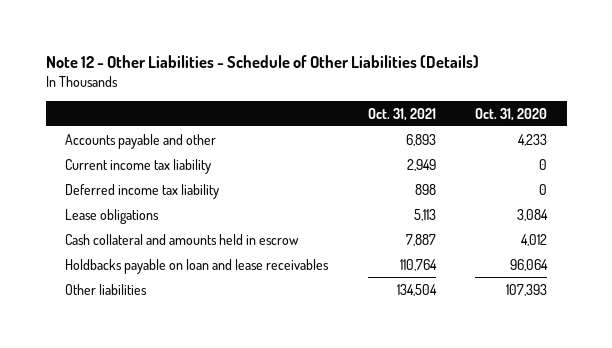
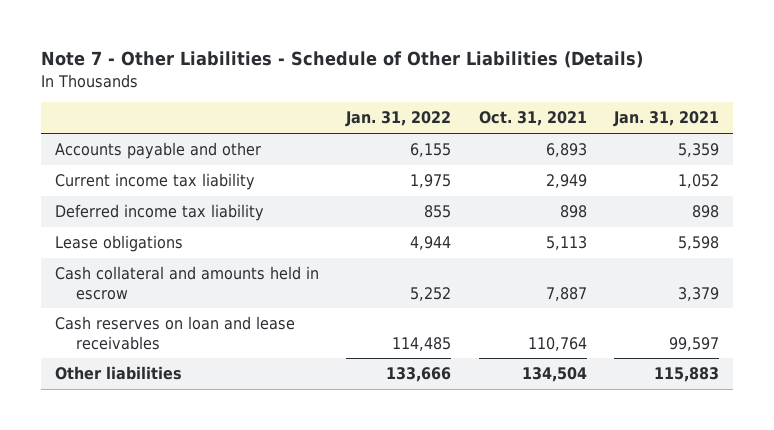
[45,54,479,68] Note 12 - Other Liabilities - Schedule of Other Liabilities (Details) -> [41,51,644,69] Note 7 - Other Liabilities - Schedule of Other Liabilities (Details)
[474,107,547,121] Oct. 31, 2020 -> none
none -> [345,111,452,128] Jan. 31, 2022
none -> [613,111,720,128] Jan. 31, 2021
[65,258,330,274] Holdbacks payable on loan and lease receivables -> [55,316,296,350] Cash reserves on loan and lease receivables

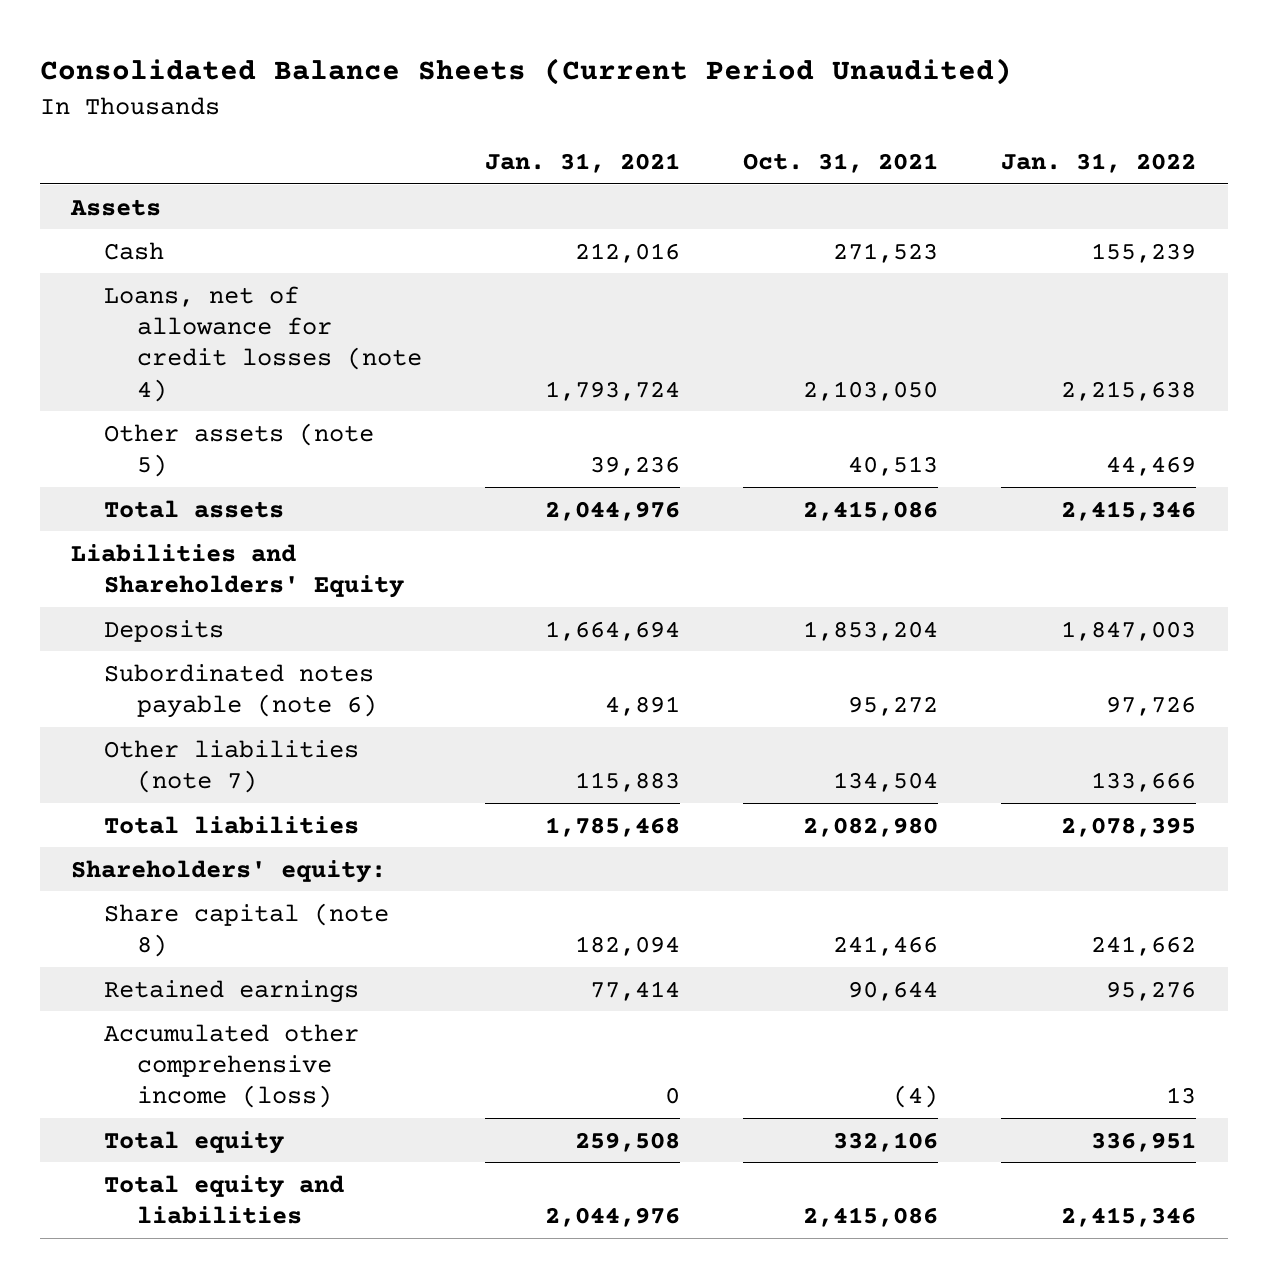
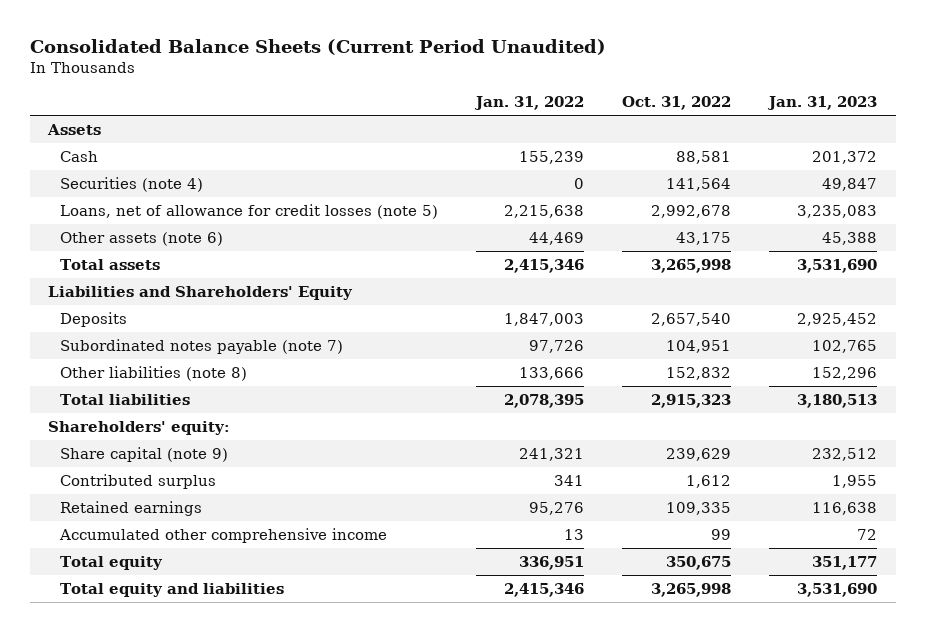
[485,152,681,173] Jan. 31, 2021 -> none
[743,152,939,173] Oct. 31, 2021 -> none
none -> [621,96,731,111] Oct. 31, 2022
none -> [766,96,877,111] Jan. 31, 2023
none -> [60,176,204,192] Securities (note 4)
[104,285,423,402] Loans, net of allowance for credit losses (note 4) -> [60,203,439,219] Loans, net of allowance for credit losses (note 5)
[104,422,375,477] Other assets (note 5) -> [60,231,224,246] Other assets (note 6)
[104,663,378,718] Subordinated notes payable (note 6) -> [60,338,344,354] Subordinated notes payable (note 7)
[104,739,360,793] Other liabilities (note 7) -> [60,365,248,381] Other liabilities (note 8)
[104,902,390,957] Share capital (note 8) -> [60,446,229,462] Share capital (note 9)
[1091,935,1197,956] 241,662 -> [519,447,585,461] 241,321
none -> [60,473,217,489] Contributed surplus
[104,1023,360,1109] Accumulated other comprehensive income (loss) -> [59,527,388,543] Accumulated other comprehensive income

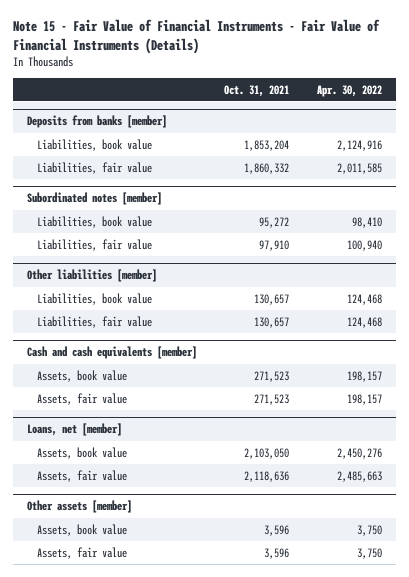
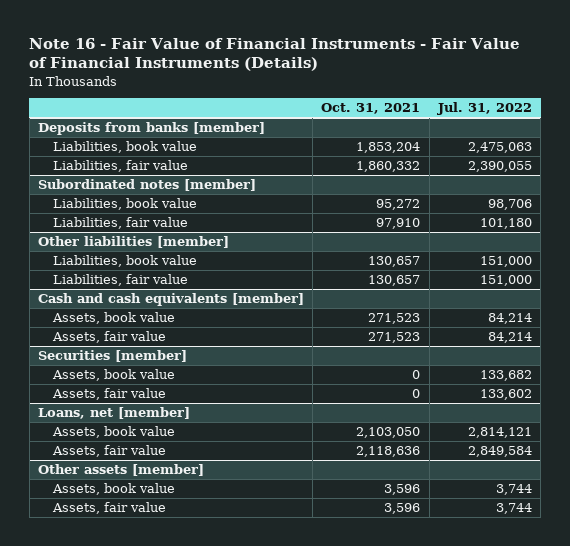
[12,19,380,54] Note 15 - Fair Value of Financial Instruments - Fair Value of Financial Instruments (Details) -> [29,37,521,72] Note 16 - Fair Value of Financial Instruments - Fair Value of Financial Instruments (Details)
[317,84,383,97] Apr. 30, 2022 -> none
none -> [437,102,533,116] Jul. 31, 2022
none -> [37,350,187,363] Securities [member]
none -> [51,369,175,382] Assets, book value
none -> [51,388,166,401] Assets, fair value

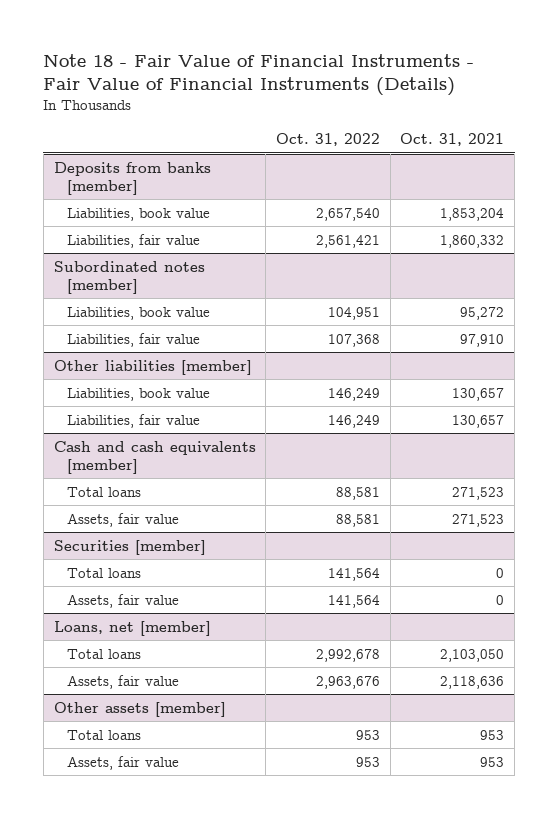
[29,37,521,72] Note 16 - Fair Value of Financial Instruments - Fair Value of Financial Instruments (Details) -> [43,53,475,97] Note 18 - Fair Value of Financial Instruments - Fair Value of Financial Instruments (Details)
[437,102,533,116] Jul. 31, 2022 -> none
none -> [275,133,380,147] Oct. 31, 2022
[51,312,175,325] Assets, book value -> [66,486,141,497] Total loans
[51,369,175,382] Assets, book value -> [66,567,141,578] Total loans
[51,426,175,439] Assets, book value -> [66,648,141,659] Total loans
[51,483,175,496] Assets, book value -> none
none -> [66,729,141,740] Total loans
[384,503,421,515] 3,596 -> [480,756,505,767] 953

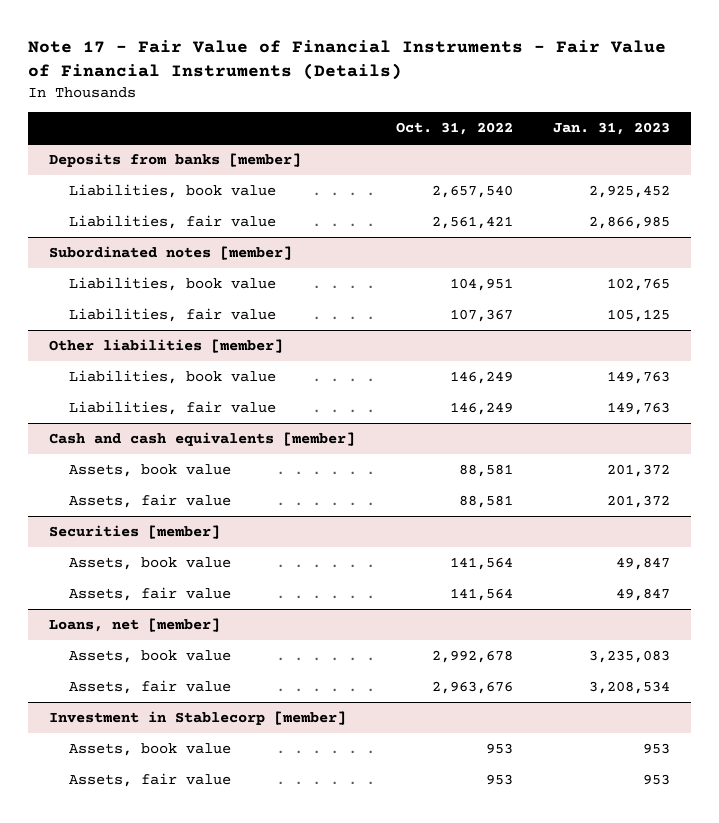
[43,53,475,97] Note 18 - Fair Value of Financial Instruments - Fair Value of Financial Instruments (Details) -> [28,40,667,81] Note 17 - Fair Value of Financial Instruments - Fair Value of Financial Instruments (Details)
[400,133,505,147] Oct. 31, 2021 -> none
none -> [553,122,671,136] Jan. 31, 2023
[327,333,380,347] 107,368 -> [449,308,513,322] 107,367
[66,486,141,497] Total loans -> [69,463,232,477] Assets, book value
[66,567,141,578] Total loans -> [69,556,232,570] Assets, book value
[66,648,141,659] Total loans -> [69,649,232,663] Assets, book value
[53,701,226,717] Other assets [member] -> none
none -> [48,710,346,725] Investment in Stablecorp [member]
[66,729,141,740] Total loans -> [69,742,232,756] Assets, book value

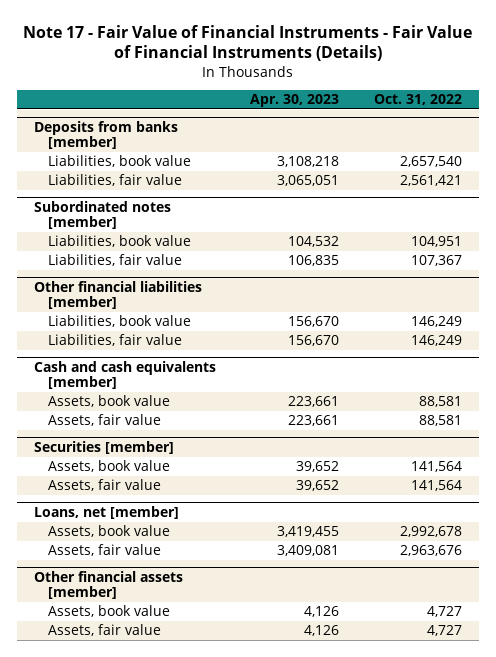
[553,122,671,136] Jan. 31, 2023 -> none
none -> [250,94,340,108] Apr. 30, 2023
[48,338,283,353] Other liabilities [member] -> [33,280,202,310] Other financial liabilities [member]
[48,710,346,725] Investment in Stablecorp [member] -> none
none -> [33,570,183,600] Other financial assets [member]
[485,742,513,754] 953 -> [426,606,462,618] 4,727
[485,773,513,785] 953 -> [426,625,462,637] 4,727

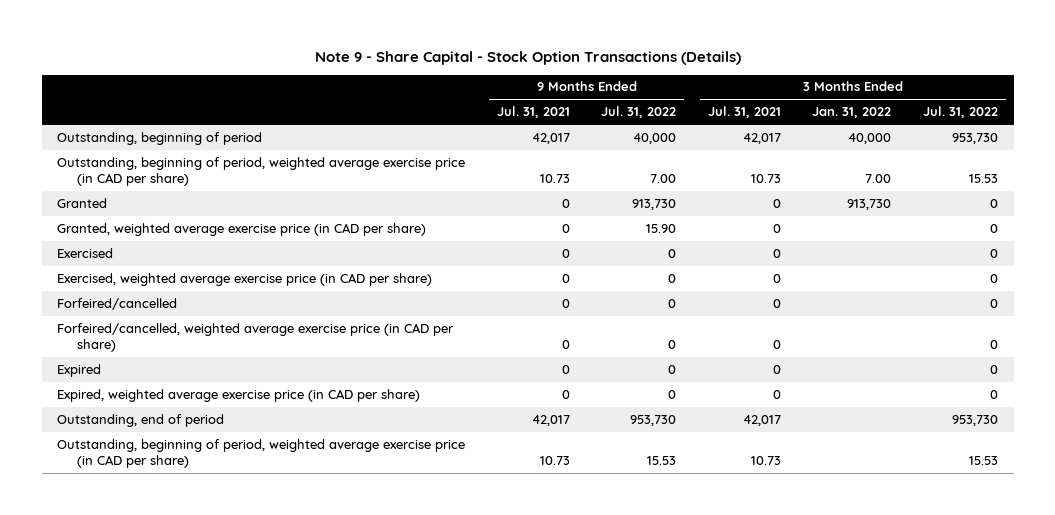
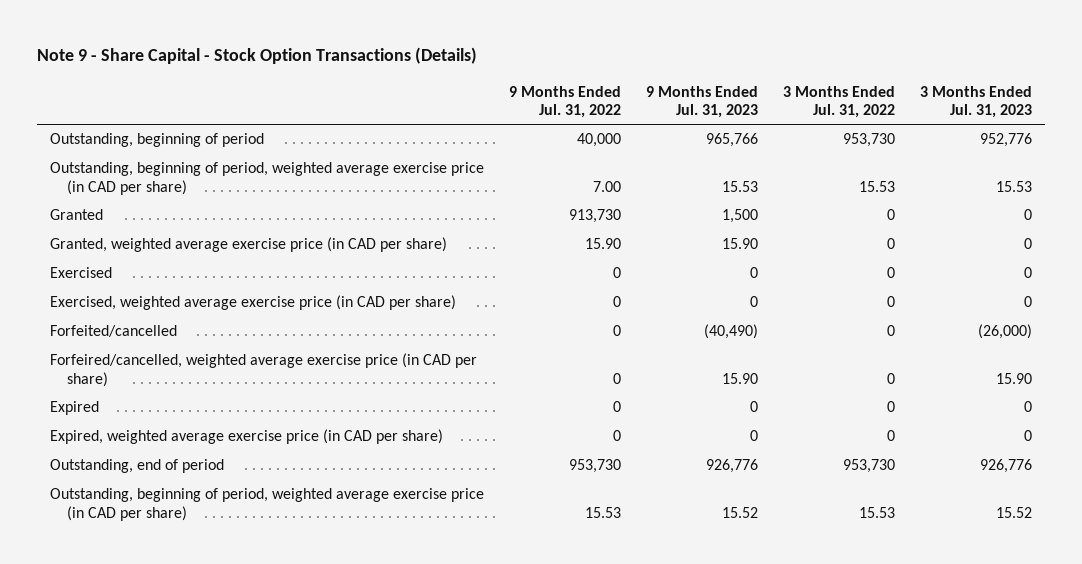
[496,106,570,119] Jul. 31, 2021 -> none
[707,106,781,119] Jul. 31, 2021 -> none
[812,107,892,119] Jan. 31, 2022 -> none
none -> [645,85,758,118] 9 Months Ended Jul. 31, 2023
none -> [920,85,1033,118] 3 Months Ended Jul. 31, 2023
[57,297,178,310] Forfeired/cancelled -> [49,325,177,338] Forfeited/cancelled

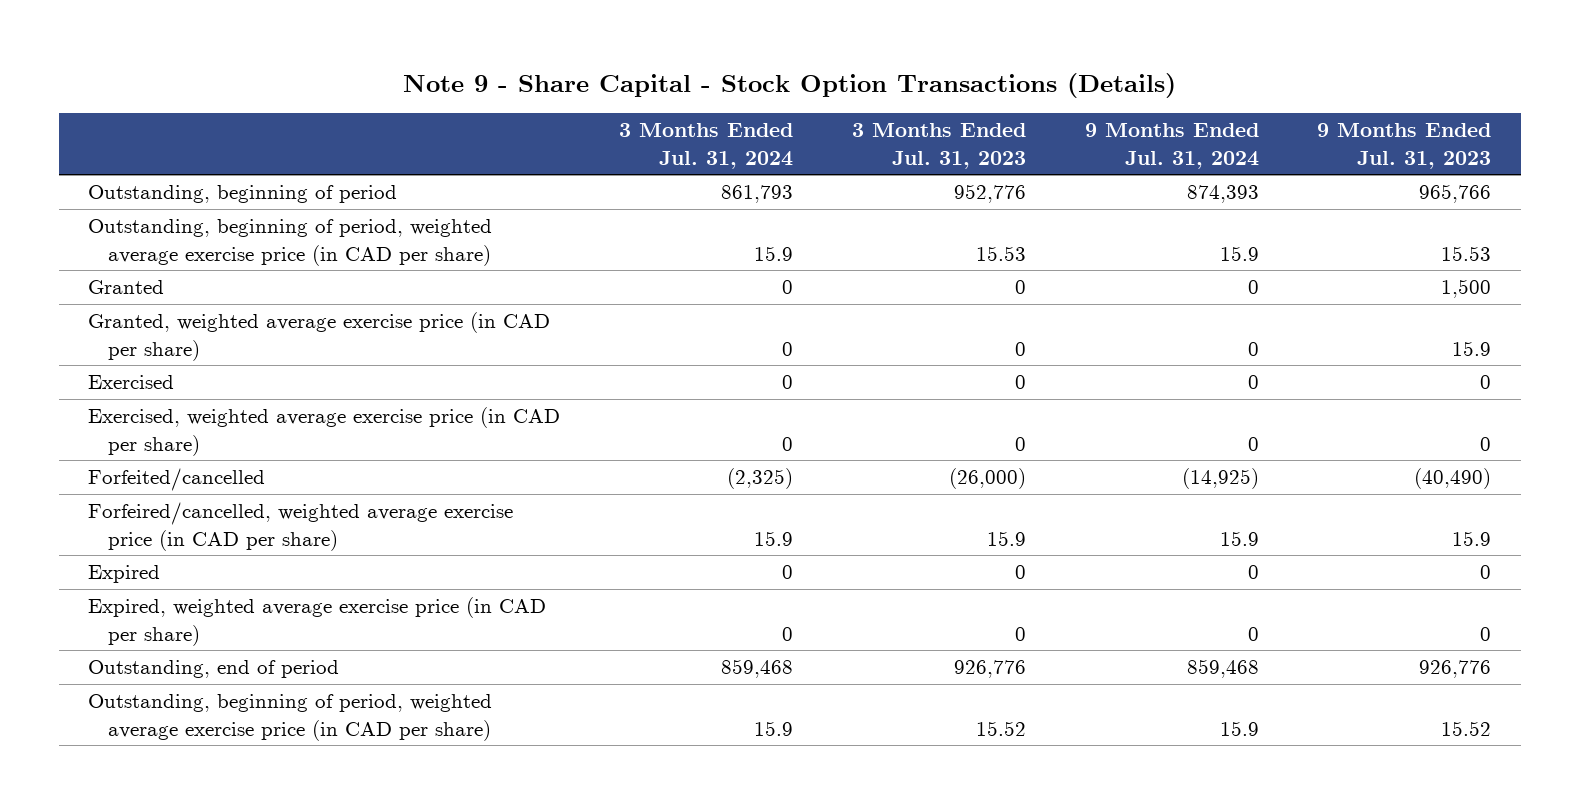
[508,85,621,118] 9 Months Ended Jul. 31, 2022 -> none
[782,85,895,118] 3 Months Ended Jul. 31, 2022 -> none
none -> [619,123,794,169] 3 Months Ended Jul. 31, 2024
none -> [1084,123,1259,169] 9 Months Ended Jul. 31, 2024
[721,238,758,250] 15.90 -> [1452,340,1492,356] 15.9
[721,372,758,384] 15.90 -> [1452,530,1492,546] 15.9
[996,372,1033,384] 15.90 -> [986,530,1026,546] 15.9

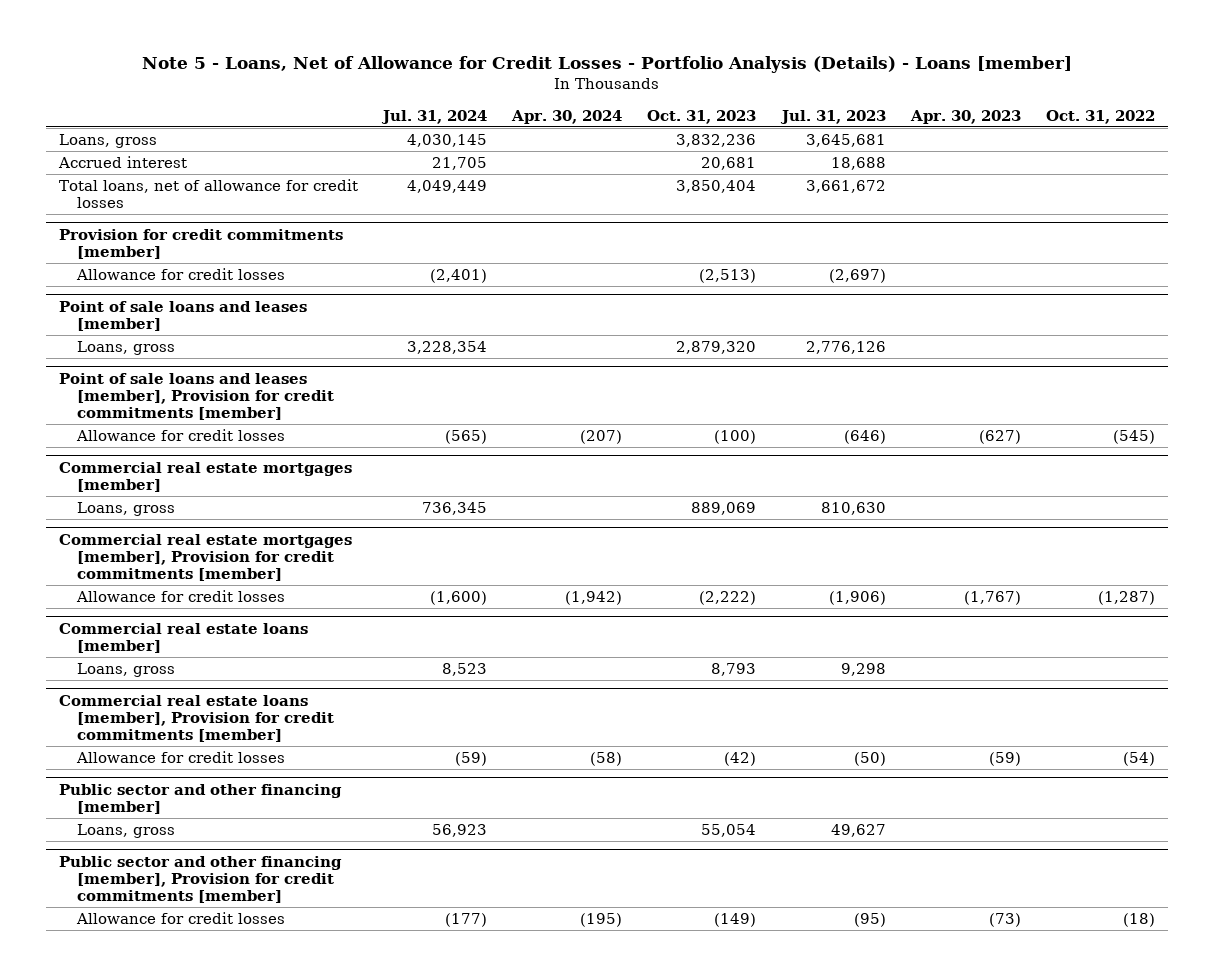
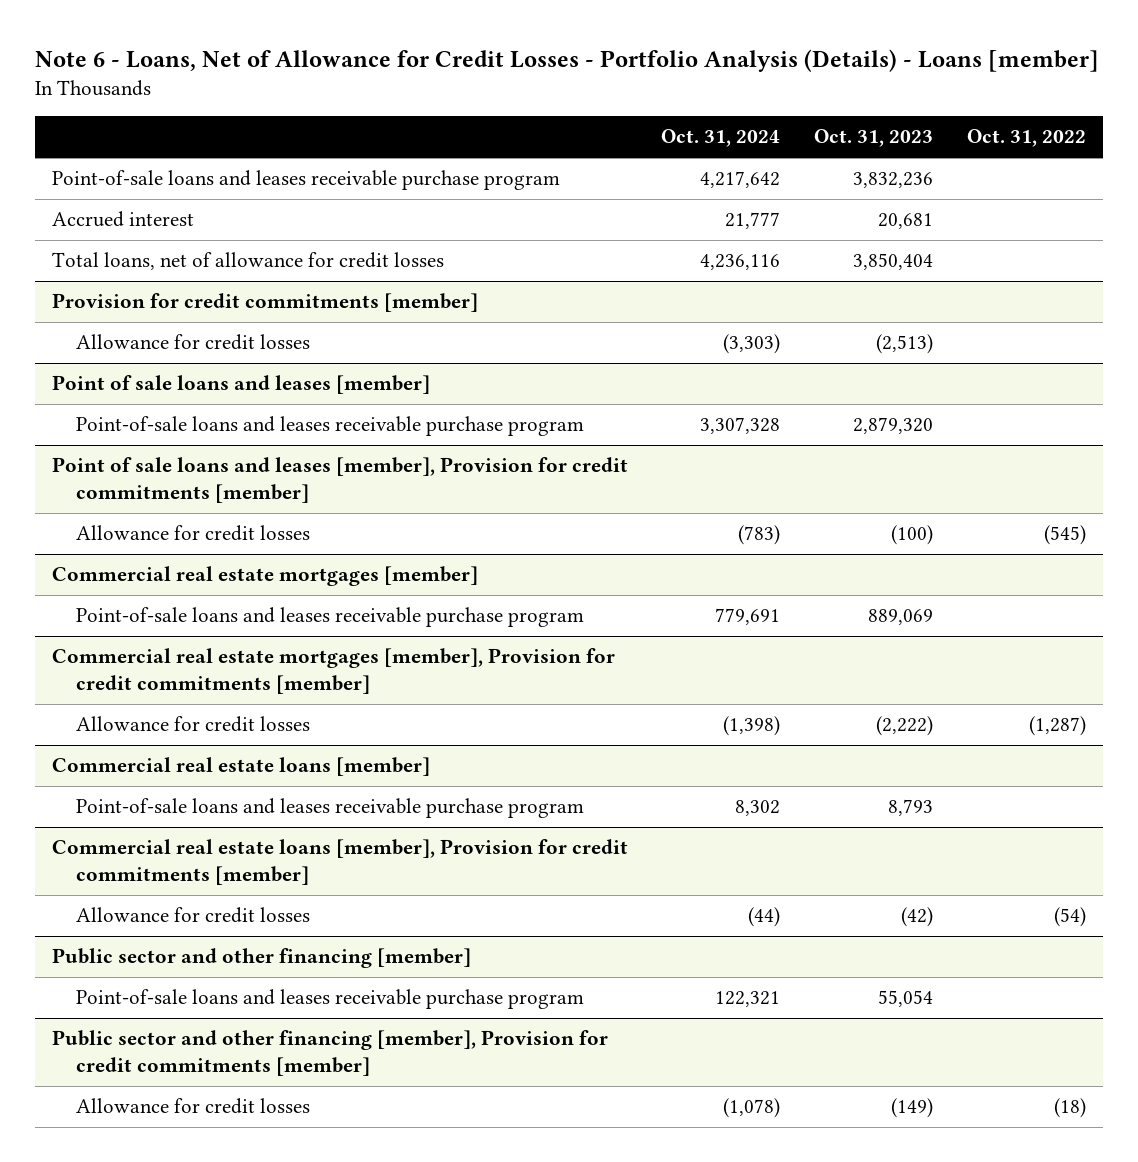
[141,56,1072,74] Note 5 - Loans, Net of Allowance for Credit Losses - Portfolio Analysis (Details) - Loans [member] -> [34,48,1099,72] Note 6 - Loans, Net of Allowance for Credit Losses - Portfolio Analysis (Details) - Loans [member]
[380,109,487,124] Jul. 31, 2024 -> none
[511,109,623,124] Apr. 30, 2024 -> none
[779,109,886,124] Jul. 31, 2023 -> none
[910,109,1022,124] Apr. 30, 2023 -> none
none -> [661,129,781,148] Oct. 31, 2024
[58,133,157,148] Loans, gross -> [51,170,560,191] Point-of-sale loans and leases receivable purchase program
[77,340,176,355] Loans, gross -> [76,416,585,437] Point-of-sale loans and leases receivable purchase program
[77,501,176,516] Loans, gross -> [76,607,585,628] Point-of-sale loans and leases receivable purchase program
[77,662,176,677] Loans, gross -> [76,798,585,819] Point-of-sale loans and leases receivable purchase program
[77,823,176,838] Loans, gross -> [76,989,585,1010] Point-of-sale loans and leases receivable purchase program

